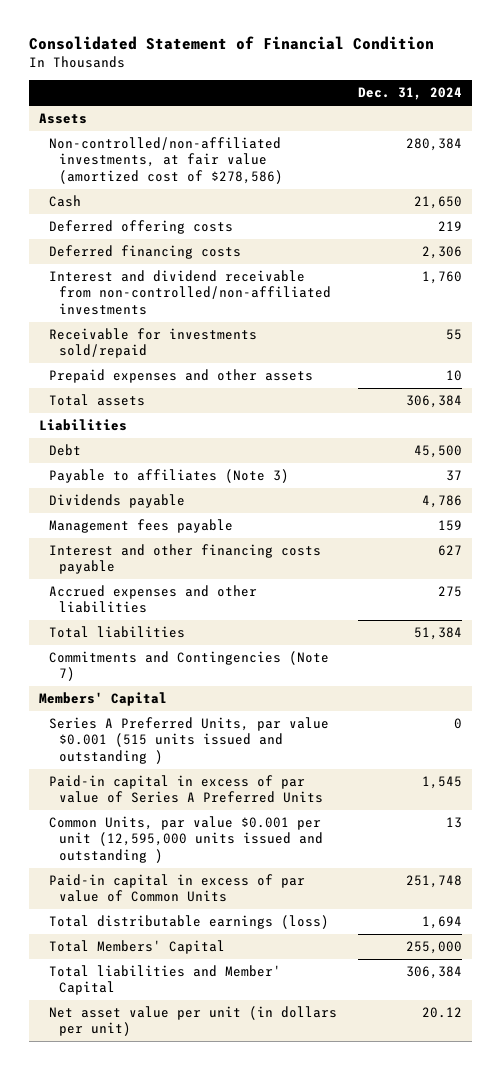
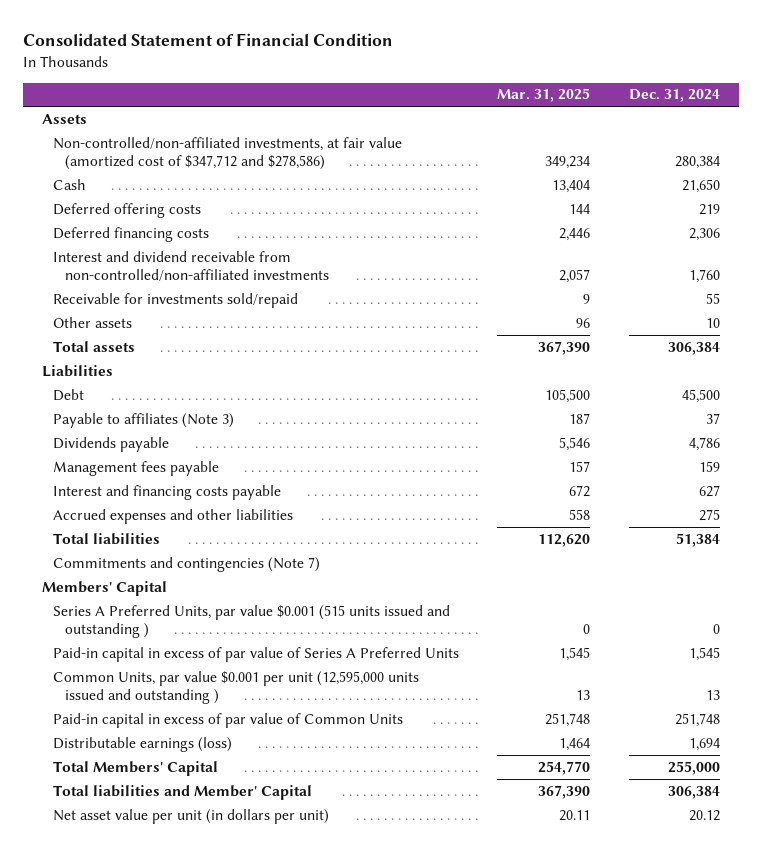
none -> [497,88,591,103] Mar. 31, 2025
[49,136,284,184] Non-controlled/non-affiliated investments, at fair value (amortized cost of $278,586) -> [53,136,403,171] Non-controlled/non-affiliated investments, at fair value (amortized cost of $347,712 and $278,586)
[49,368,314,383] Prepaid expenses and other assets -> [53,316,133,328] Other assets
[49,543,322,575] Interest and other financing costs payable -> [53,484,282,500] Interest and financing costs payable
[49,650,330,682] Commitments and Contingencies (Note 7) -> [53,556,321,572] Commitments and contingencies (Note 7)
[49,914,330,929] Total distributable earnings (loss) -> [53,736,233,752] Distributable earnings (loss)

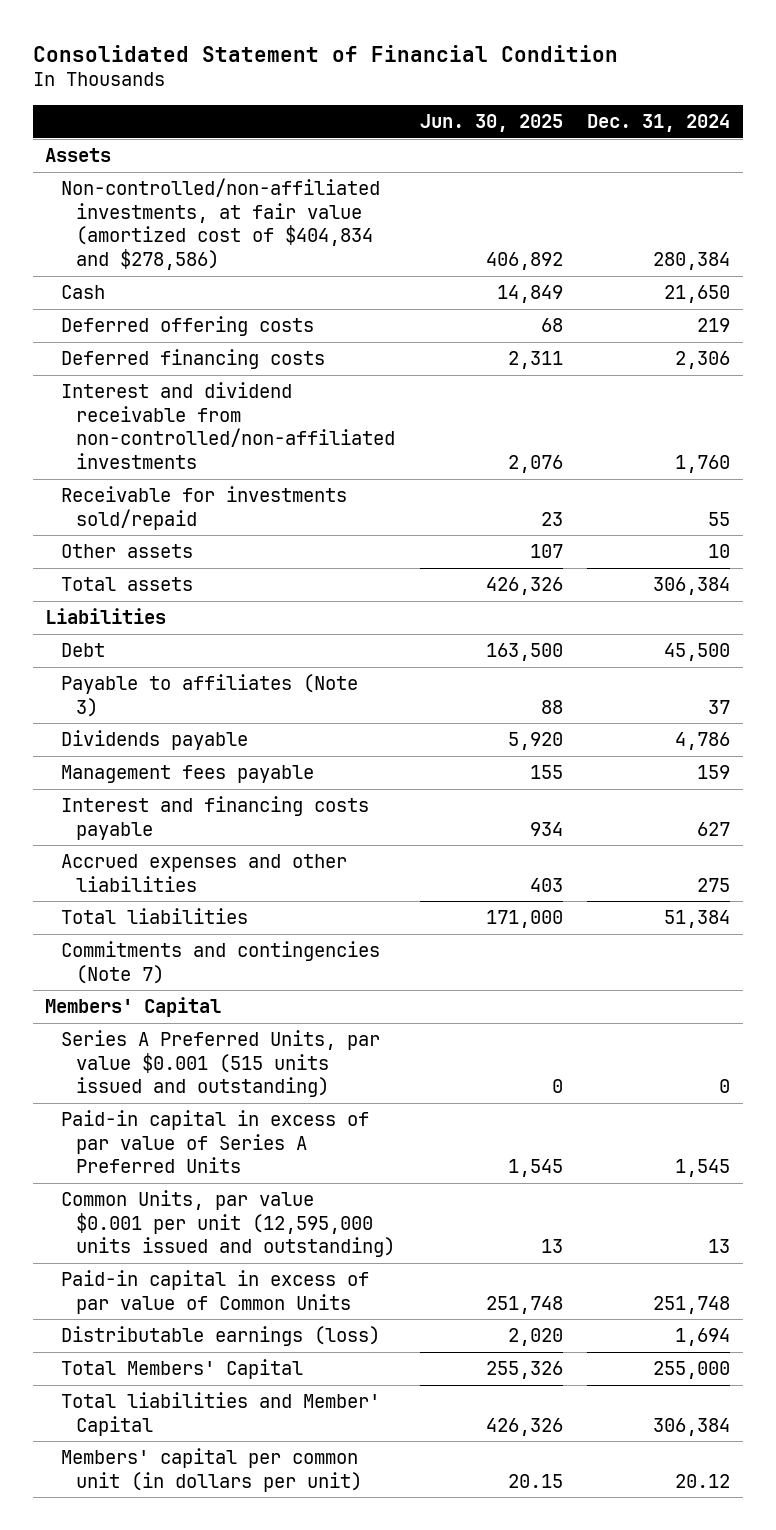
[497,88,591,103] Mar. 31, 2025 -> none
none -> [419,113,563,132] Jun. 30, 2025
[53,136,403,171] Non-controlled/non-affiliated investments, at fair value (amortized cost of $347,712 and $278,586) -> [60,178,380,270] Non-controlled/non-affiliated investments, at fair value (amortized cost of $404,834 and $278,586)
[53,604,451,639] Series A Preferred Units, par value $0.001 (515 units issued and outstanding ) -> [60,1030,380,1098] Series A Preferred Units, par value $0.001 (515 units issued and outstanding)
[53,670,420,705] Common Units, par value $0.001 per unit (12,595,000 units issued and outstanding ) -> [60,1190,395,1258] Common Units, par value $0.001 per unit (12,595,000 units issued and outstanding)
[53,808,330,824] Net asset value per unit (in dollars per unit) -> [60,1448,362,1492] Members' capital per common unit (in dollars per unit)

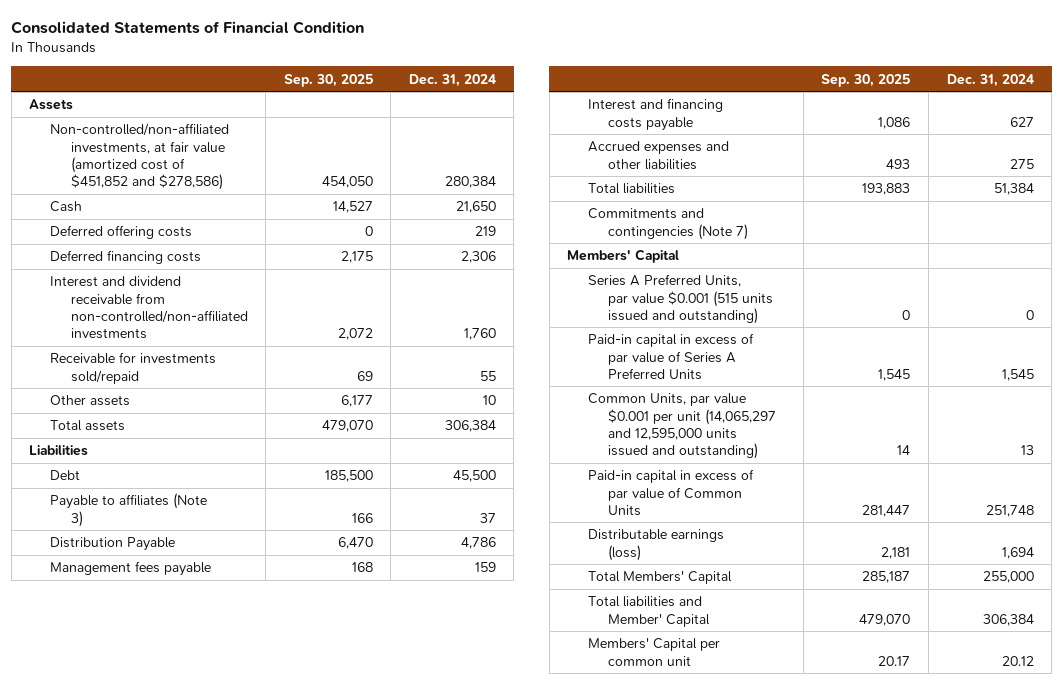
[33,44,619,62] Consolidated Statement of Financial Condition -> [11,21,365,35] Consolidated Statements of Financial Condition
[419,113,563,132] Jun. 30, 2025 -> none
none -> [283,73,373,87] Sep. 30, 2025
[60,178,380,270] Non-controlled/non-affiliated investments, at fair value (amortized cost of $404,834 and $278,586) -> [49,123,229,190] Non-controlled/non-affiliated investments, at fair value (amortized cost of $451,852 and $278,586)
[60,730,248,751] Dividends payable -> [49,537,175,552] Distribution Payable
[60,1190,395,1258] Common Units, par value $0.001 per unit (12,595,000 units issued and outstanding) -> [587,393,777,459] Common Units, par value $0.001 per unit (14,065,297 and 12,595,000 units issued and outstanding)
[60,1448,362,1492] Members' capital per common unit (in dollars per unit) -> [587,638,720,666] Members' Capital per common unit

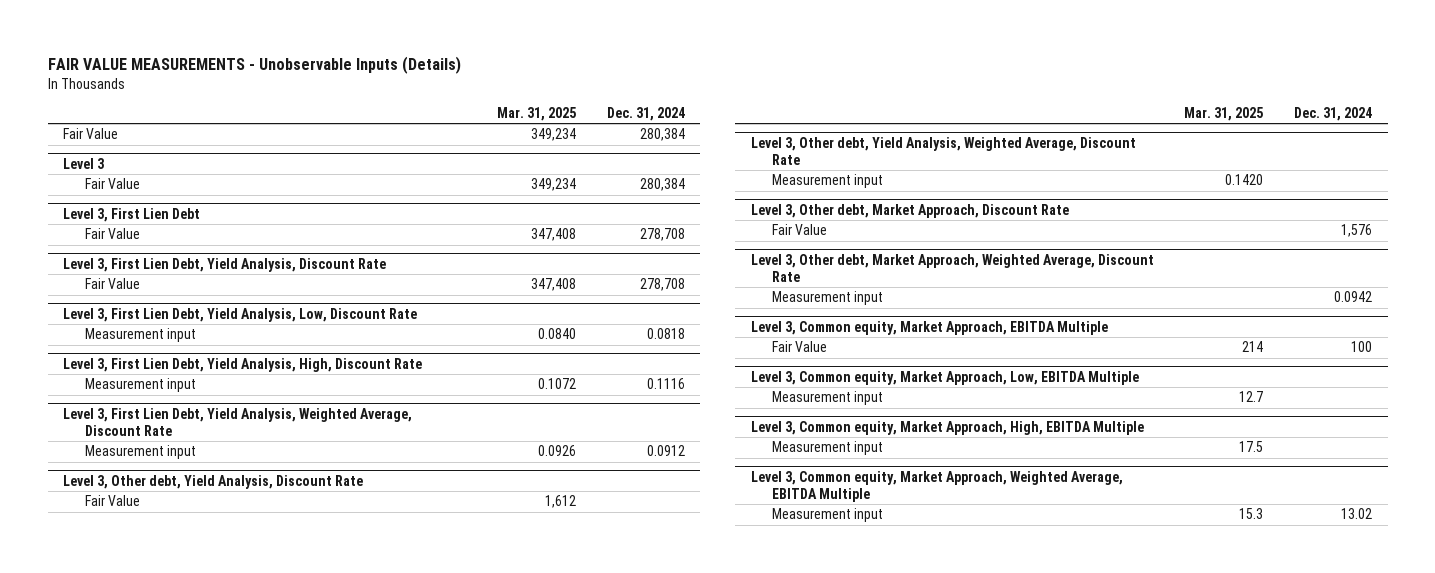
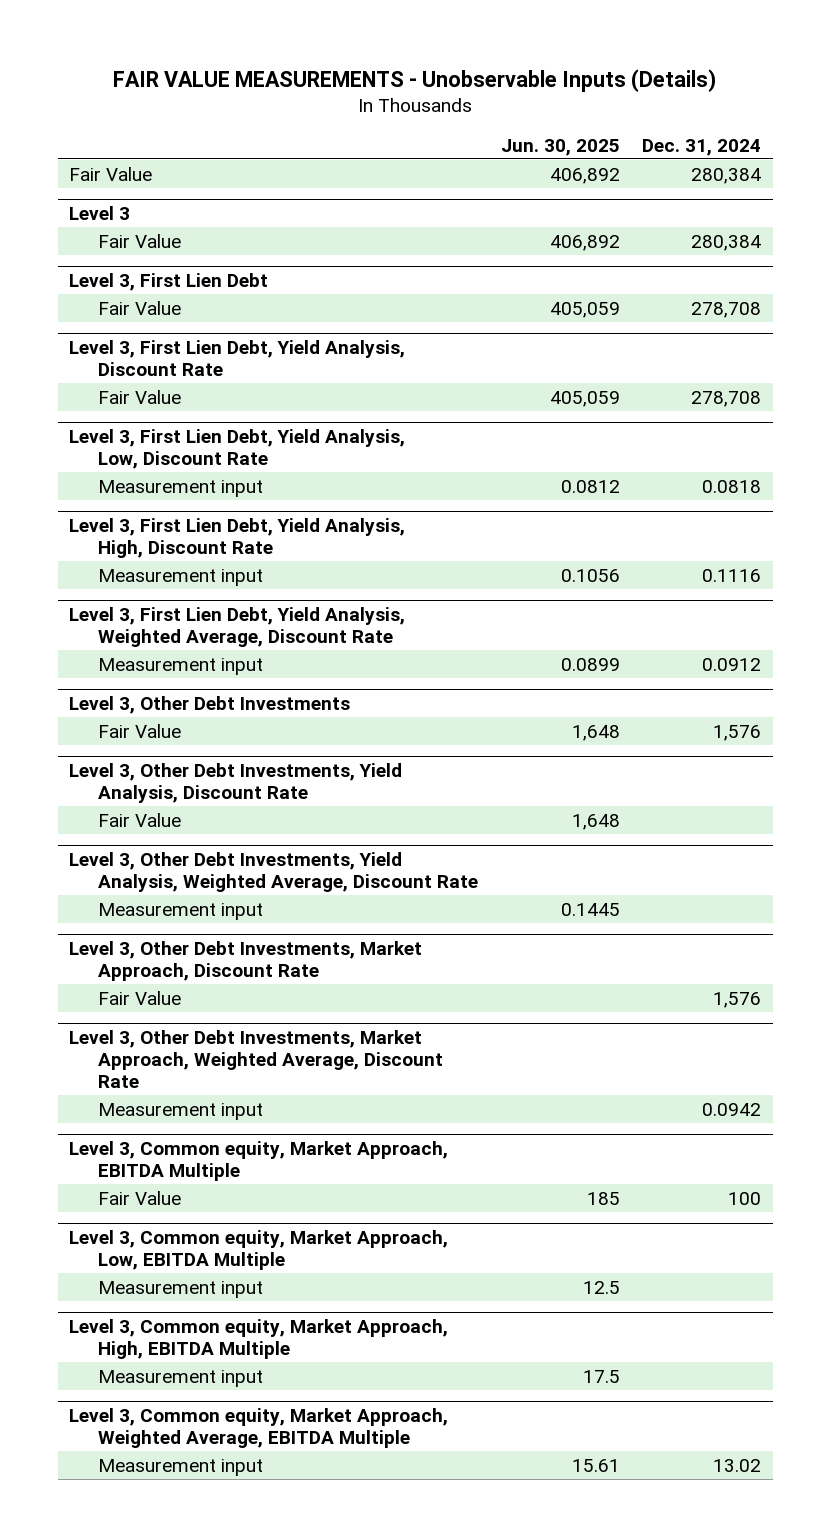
[496,107,576,122] Mar. 31, 2025 -> none
none -> [500,138,620,156] Jun. 30, 2025
none -> [69,695,351,714] Level 3, Other Debt Investments
none -> [98,723,182,738] Fair Value
[63,474,364,489] Level 3, Other debt, Yield Analysis, Discount Rate -> [69,762,403,803] Level 3, Other Debt Investments, Yield Analysis, Discount Rate
[750,136,1136,165] Level 3, Other debt, Yield Analysis, Weighted Average, Discount Rate -> [69,851,479,892] Level 3, Other Debt Investments, Yield Analysis, Weighted Average, Discount Rate
[750,203,1069,218] Level 3, Other debt, Market Approach, Discount Rate -> [69,940,423,981] Level 3, Other Debt Investments, Market Approach, Discount Rate
[750,253,1154,282] Level 3, Other debt, Market Approach, Weighted Average, Discount Rate -> [69,1029,444,1089] Level 3, Other Debt Investments, Market Approach, Weighted Average, Discount Rate

